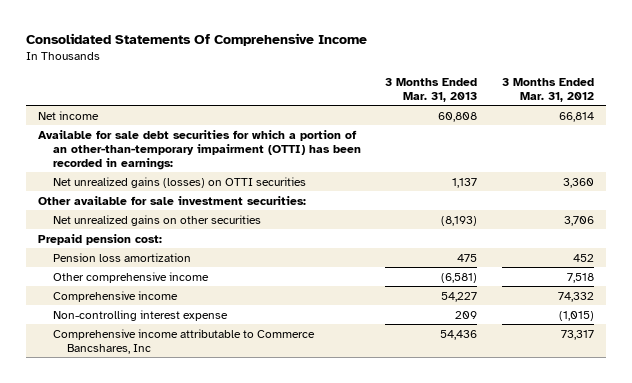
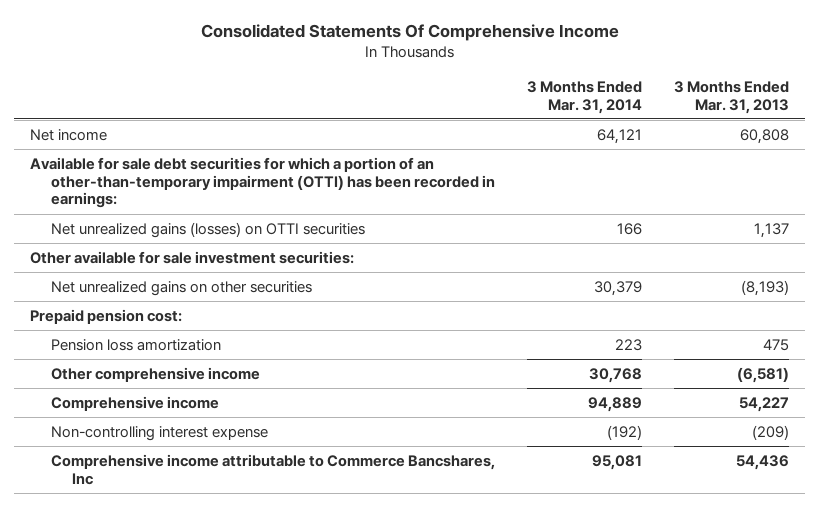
[501,77,594,102] 3 Months Ended Mar. 31, 2012 -> none
none -> [527,80,643,114] 3 Months Ended Mar. 31, 2014
[455,310,478,319] 209 -> [752,424,790,440] (209)

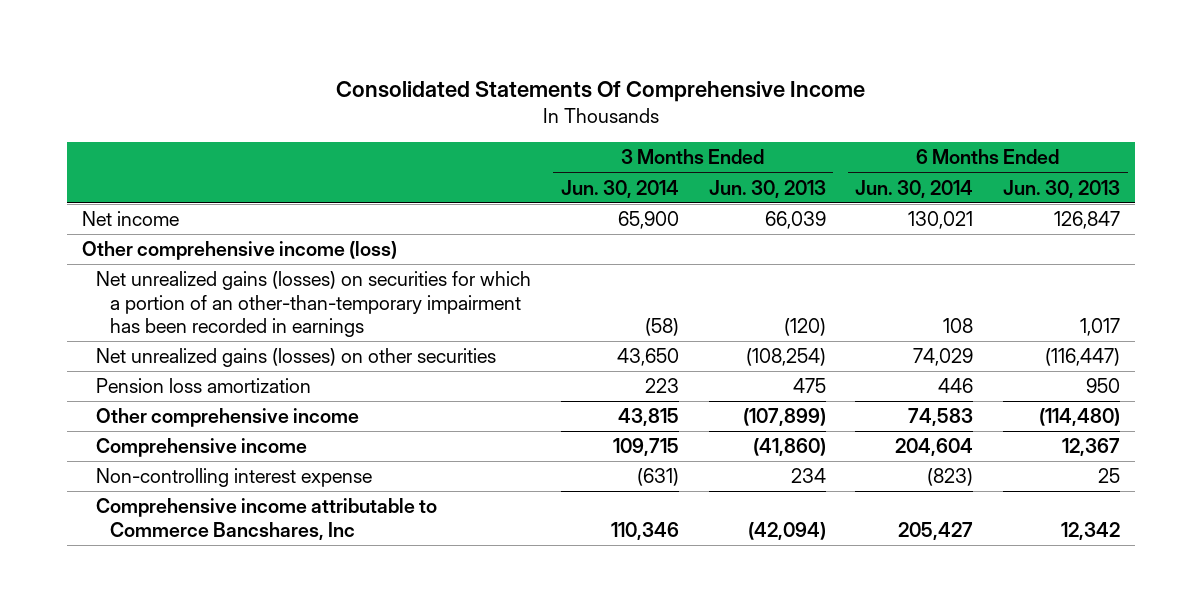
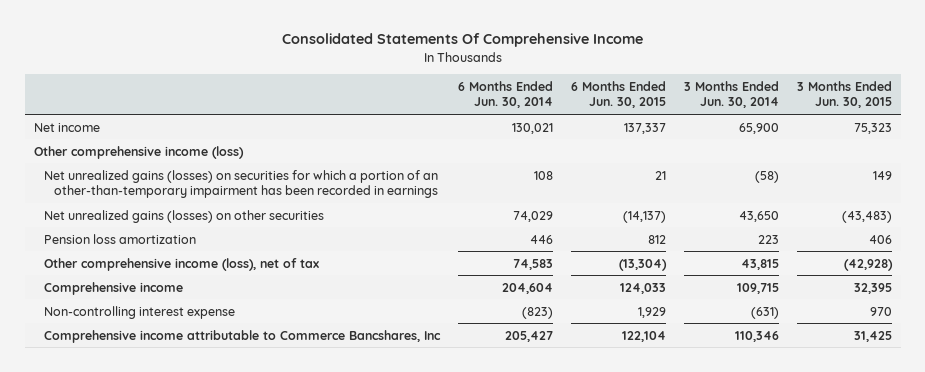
[708,179,826,198] Jun. 30, 2013 -> none
[1003,179,1121,198] Jun. 30, 2013 -> none
none -> [570,81,666,109] 6 Months Ended Jun. 30, 2015
none -> [796,81,892,109] 3 Months Ended Jun. 30, 2015
[95,408,359,428] Other comprehensive income -> [44,257,320,271] Other comprehensive income (loss), net of tax

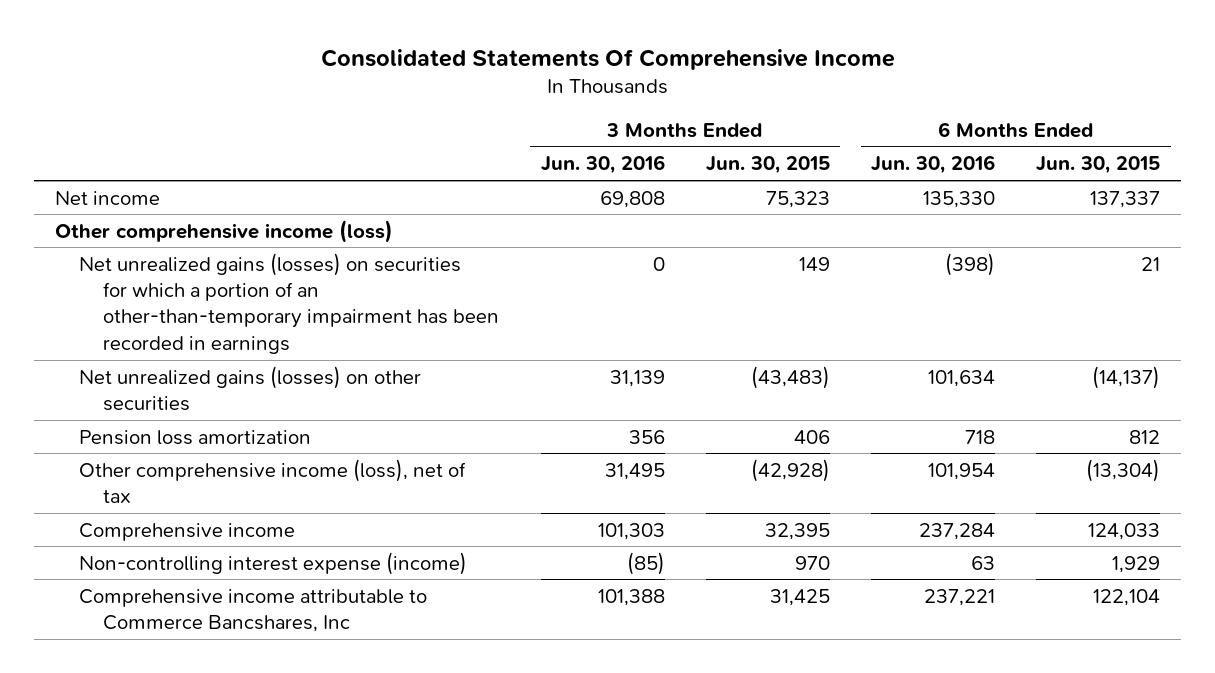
[457,81,553,109] 6 Months Ended Jun. 30, 2014 -> none
[683,81,779,109] 3 Months Ended Jun. 30, 2014 -> none
none -> [540,155,665,175] Jun. 30, 2016
none -> [871,155,996,175] Jun. 30, 2016
[44,305,236,319] Non-controlling interest expense -> [79,551,468,575] Non-controlling interest expense (income)

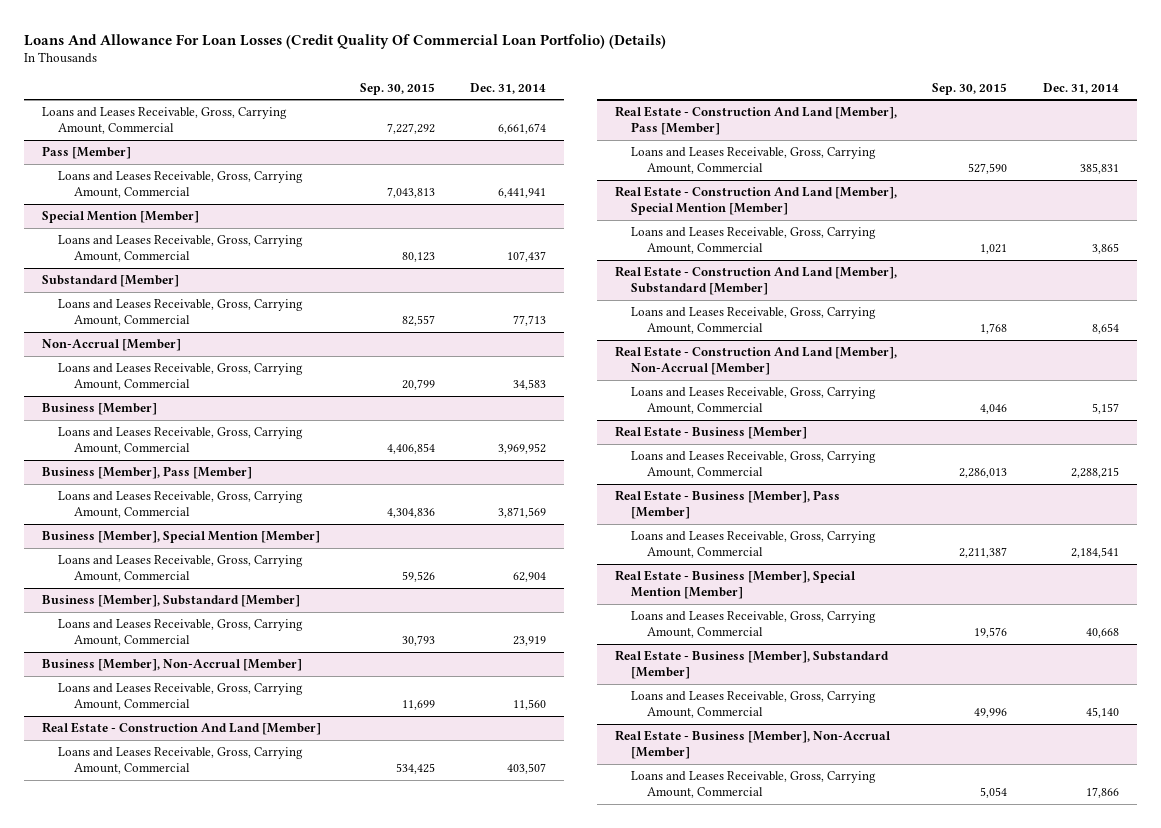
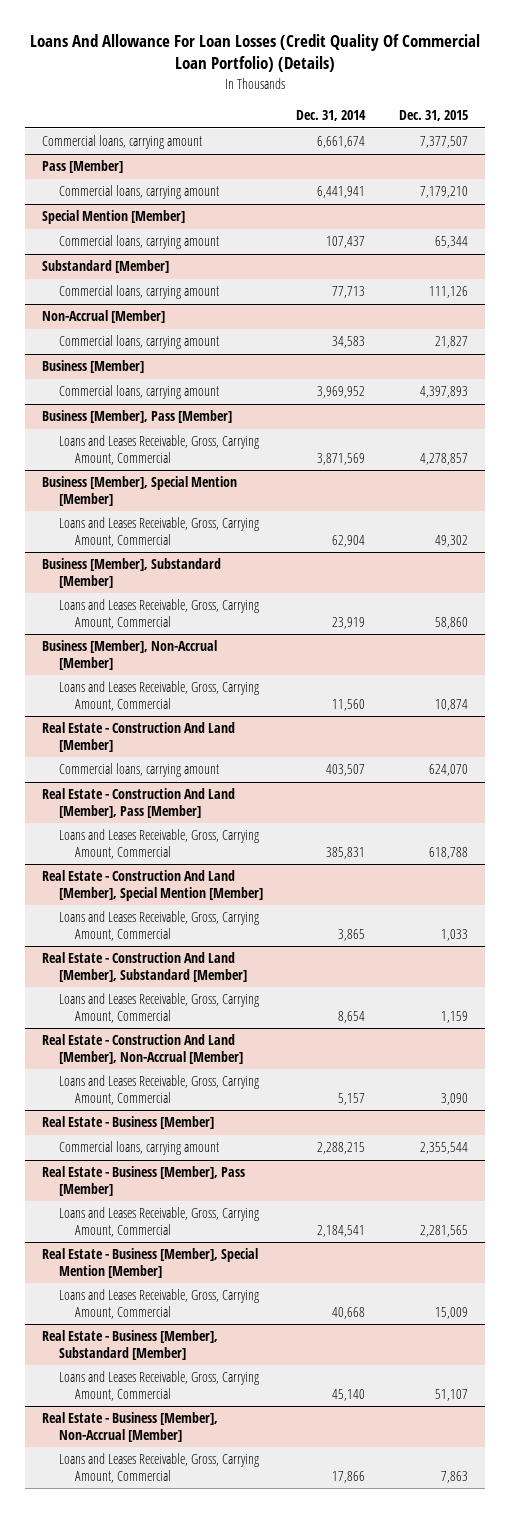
[359,82,435,95] Sep. 30, 2015 -> none
none -> [398,110,468,122] Dec. 31, 2015
[42,107,288,134] Loans and Leases Receivable, Gross, Carrying Amount, Commercial -> [42,135,203,150] Commercial loans, carrying amount
[58,171,304,198] Loans and Leases Receivable, Gross, Carrying Amount, Commercial -> [58,185,219,200] Commercial loans, carrying amount
[58,235,304,262] Loans and Leases Receivable, Gross, Carrying Amount, Commercial -> [58,235,219,250] Commercial loans, carrying amount
[58,299,304,326] Loans and Leases Receivable, Gross, Carrying Amount, Commercial -> [58,285,219,300] Commercial loans, carrying amount
[58,363,304,390] Loans and Leases Receivable, Gross, Carrying Amount, Commercial -> [58,335,219,350] Commercial loans, carrying amount
[58,427,304,454] Loans and Leases Receivable, Gross, Carrying Amount, Commercial -> [58,385,219,400] Commercial loans, carrying amount
[58,747,304,774] Loans and Leases Receivable, Gross, Carrying Amount, Commercial -> [58,763,219,778] Commercial loans, carrying amount
[630,451,876,478] Loans and Leases Receivable, Gross, Carrying Amount, Commercial -> [58,1141,219,1156] Commercial loans, carrying amount

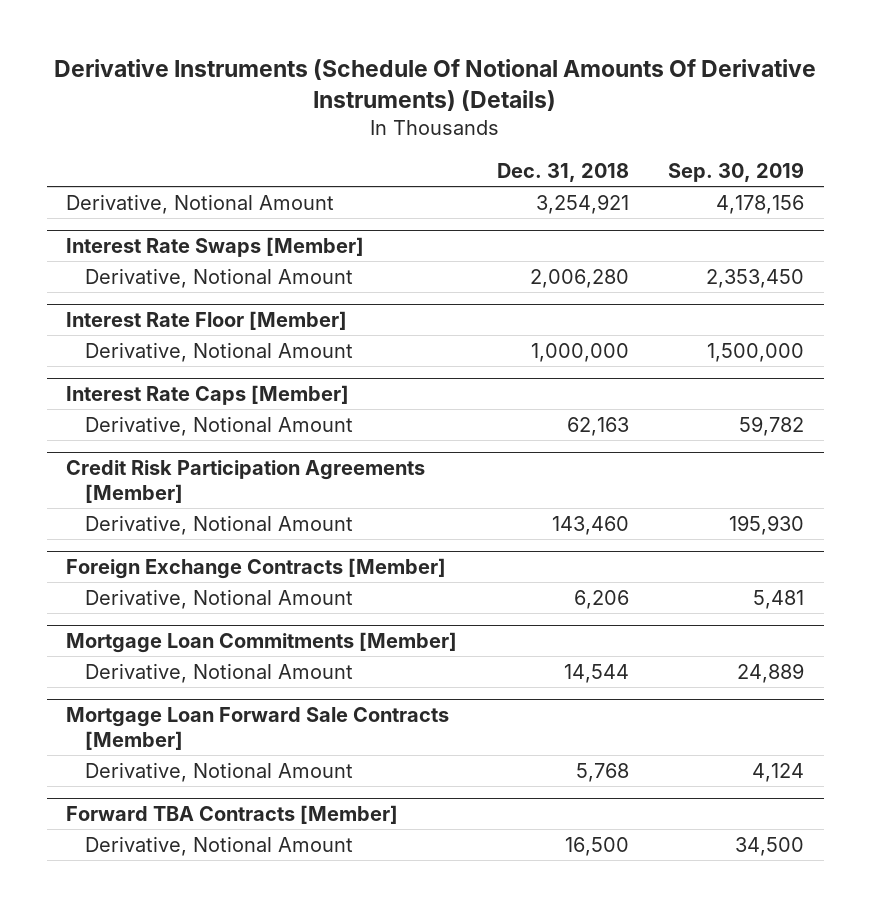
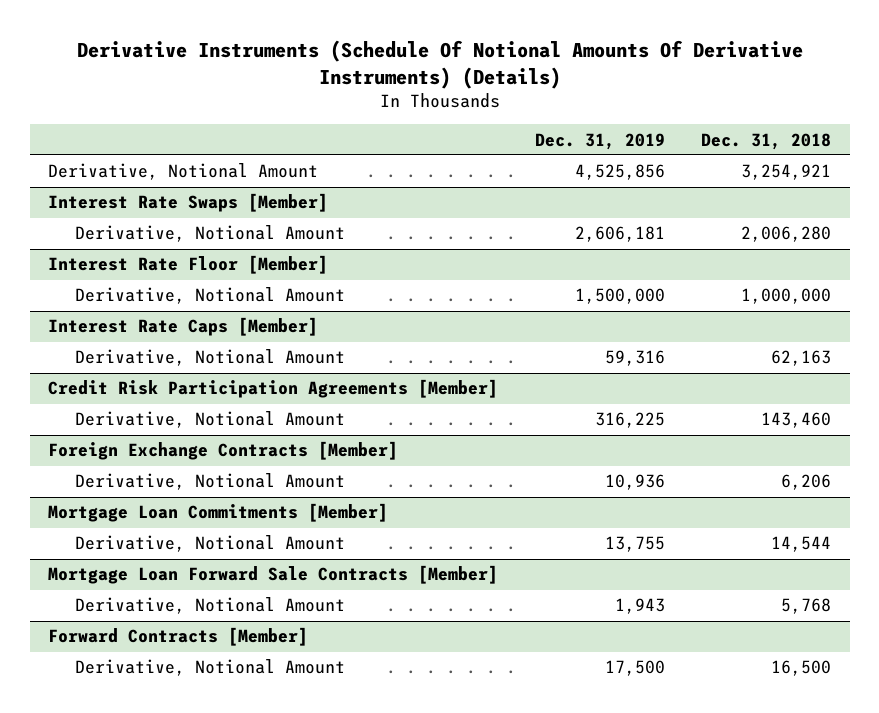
[667,161,804,182] Sep. 30, 2019 -> none
none -> [534,132,665,150] Dec. 31, 2019
[66,805,399,825] Forward TBA Contracts [Member] -> [48,627,309,647] Forward Contracts [Member]

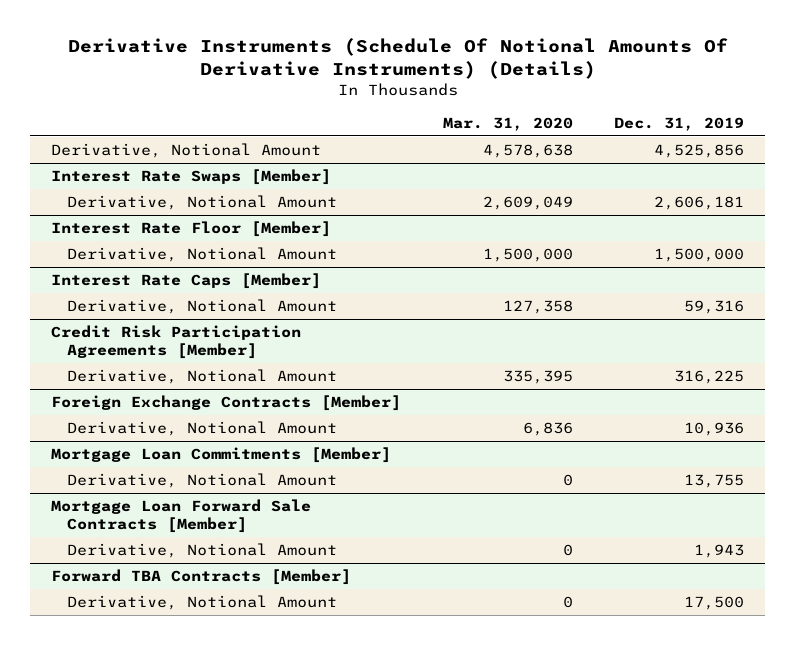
[701,132,832,150] Dec. 31, 2018 -> none
none -> [442,116,573,131] Mar. 31, 2020
[48,627,309,647] Forward Contracts [Member] -> [50,569,351,586] Forward TBA Contracts [Member]

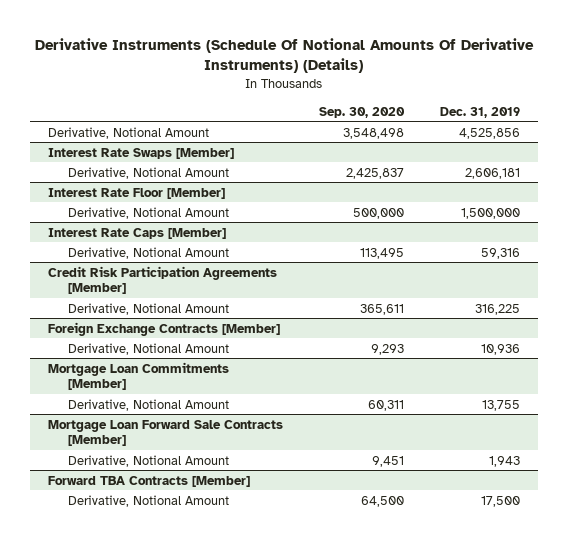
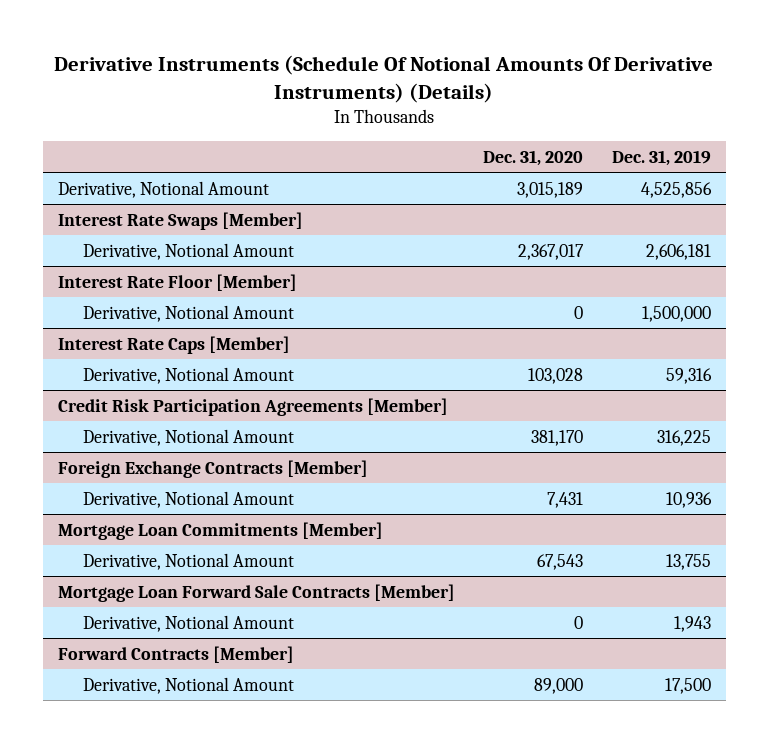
[318,106,405,118] Sep. 30, 2020 -> none
none -> [483,149,584,166] Dec. 31, 2020
[47,475,250,487] Forward TBA Contracts [Member] -> [57,645,294,663] Forward Contracts [Member]

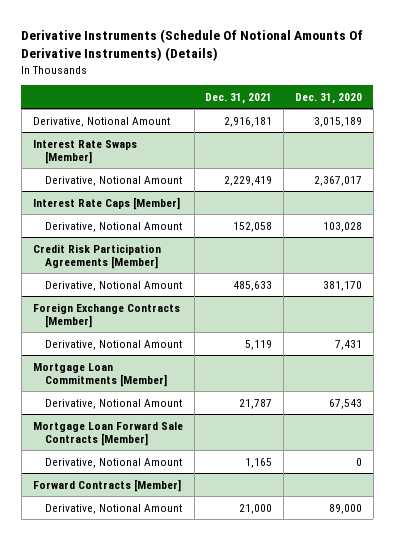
[612,149,712,166] Dec. 31, 2019 -> none
none -> [205,93,273,105] Dec. 31, 2021
[57,273,297,291] Interest Rate Floor [Member] -> none
[83,304,295,322] Derivative, Notional Amount -> none

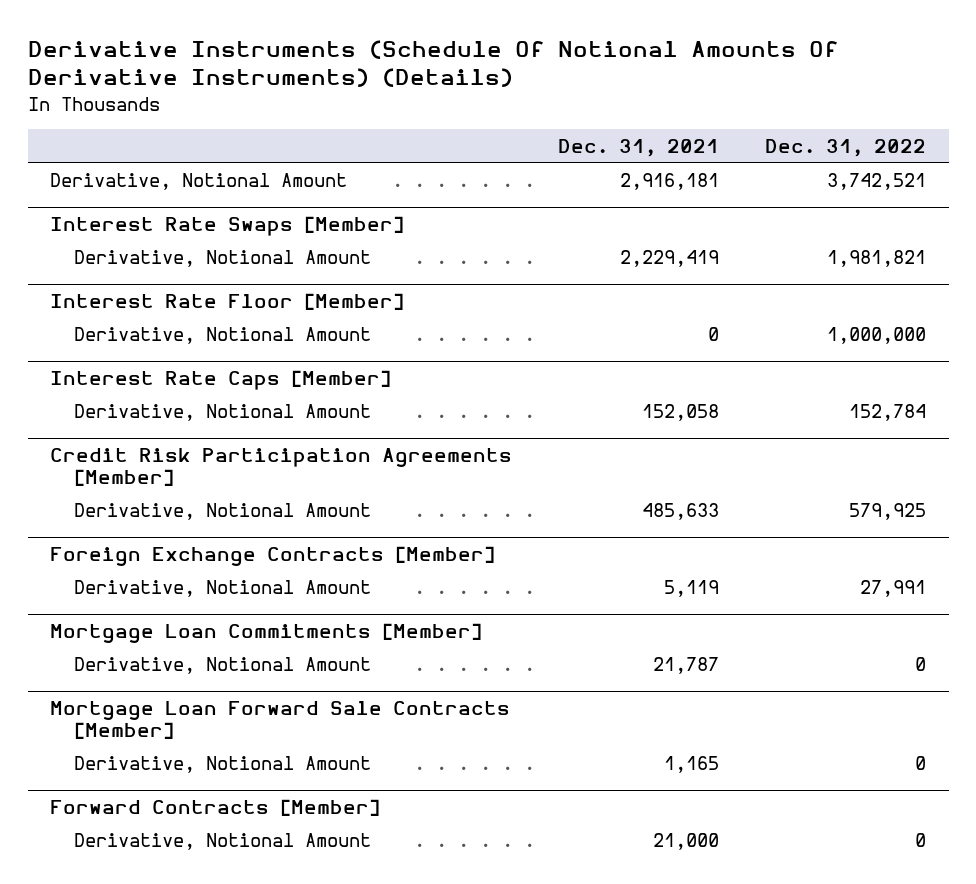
[295,93,363,105] Dec. 31, 2020 -> none
none -> [764,138,926,157] Dec. 31, 2022
none -> [50,292,405,310] Interest Rate Floor [Member]
none -> [74,326,372,344] Derivative, Notional Amount

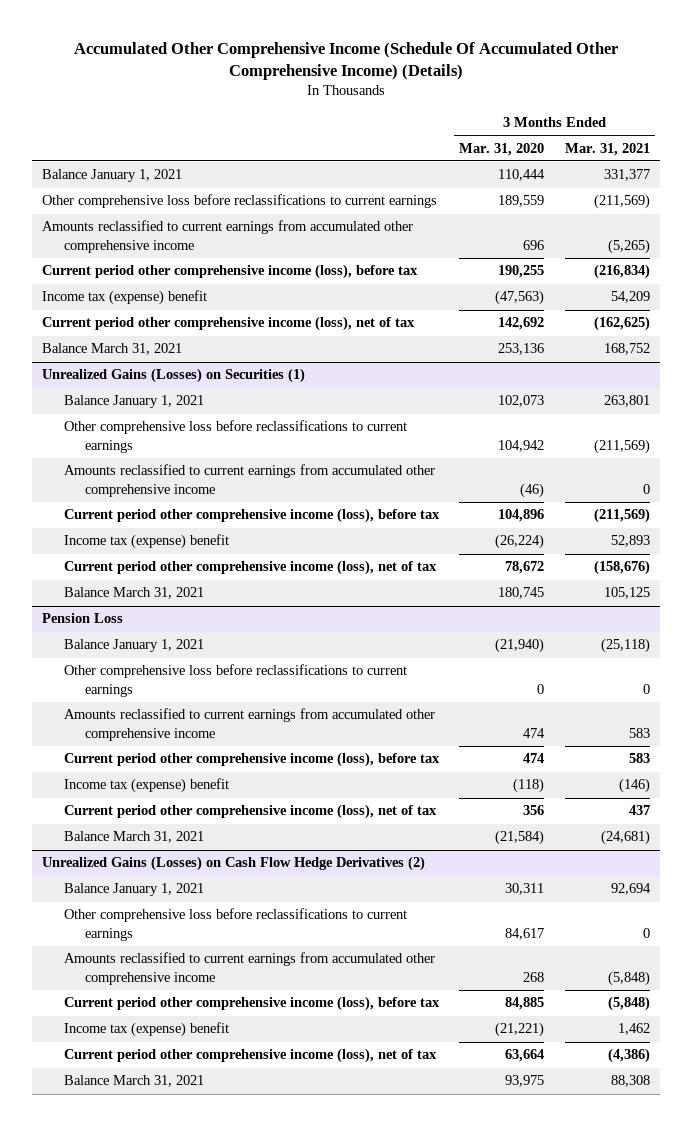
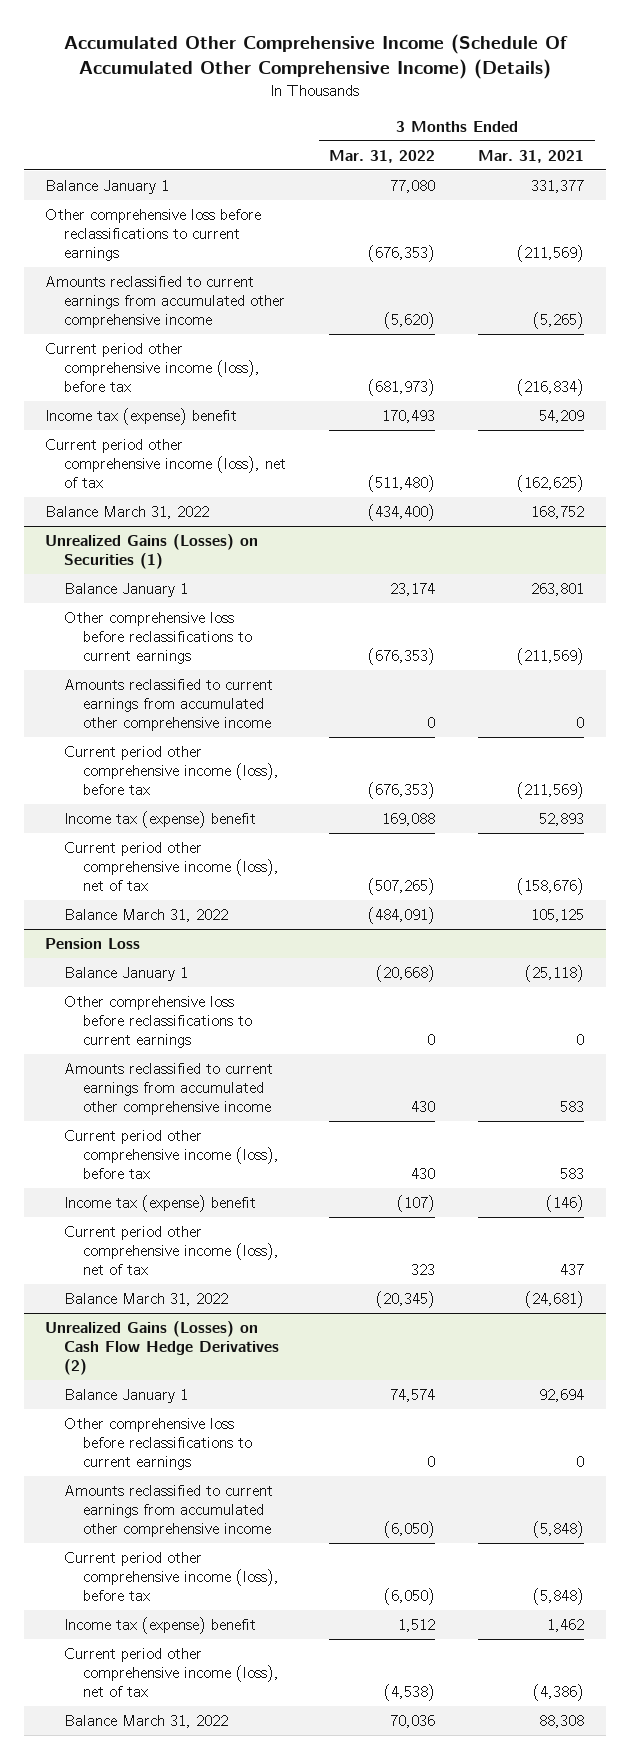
[459,142,545,156] Mar. 31, 2020 -> none
none -> [329,149,436,163] Mar. 31, 2022
[42,169,183,183] Balance January 1, 2021 -> [45,179,170,194] Balance January 1
[42,343,183,356] Balance March 31, 2021 -> [45,505,210,519] Balance March 31, 2022
[63,395,204,409] Balance January 1, 2021 -> [64,582,189,597] Balance January 1
[63,587,204,600] Balance March 31, 2021 -> [64,908,229,922] Balance March 31, 2022
[63,639,204,653] Balance January 1, 2021 -> [64,966,189,981] Balance January 1
[63,831,204,844] Balance March 31, 2021 -> [64,1292,229,1306] Balance March 31, 2022
[63,883,204,897] Balance January 1, 2021 -> [64,1388,189,1403] Balance January 1
[63,1075,204,1088] Balance March 31, 2021 -> [64,1714,229,1728] Balance March 31, 2022

